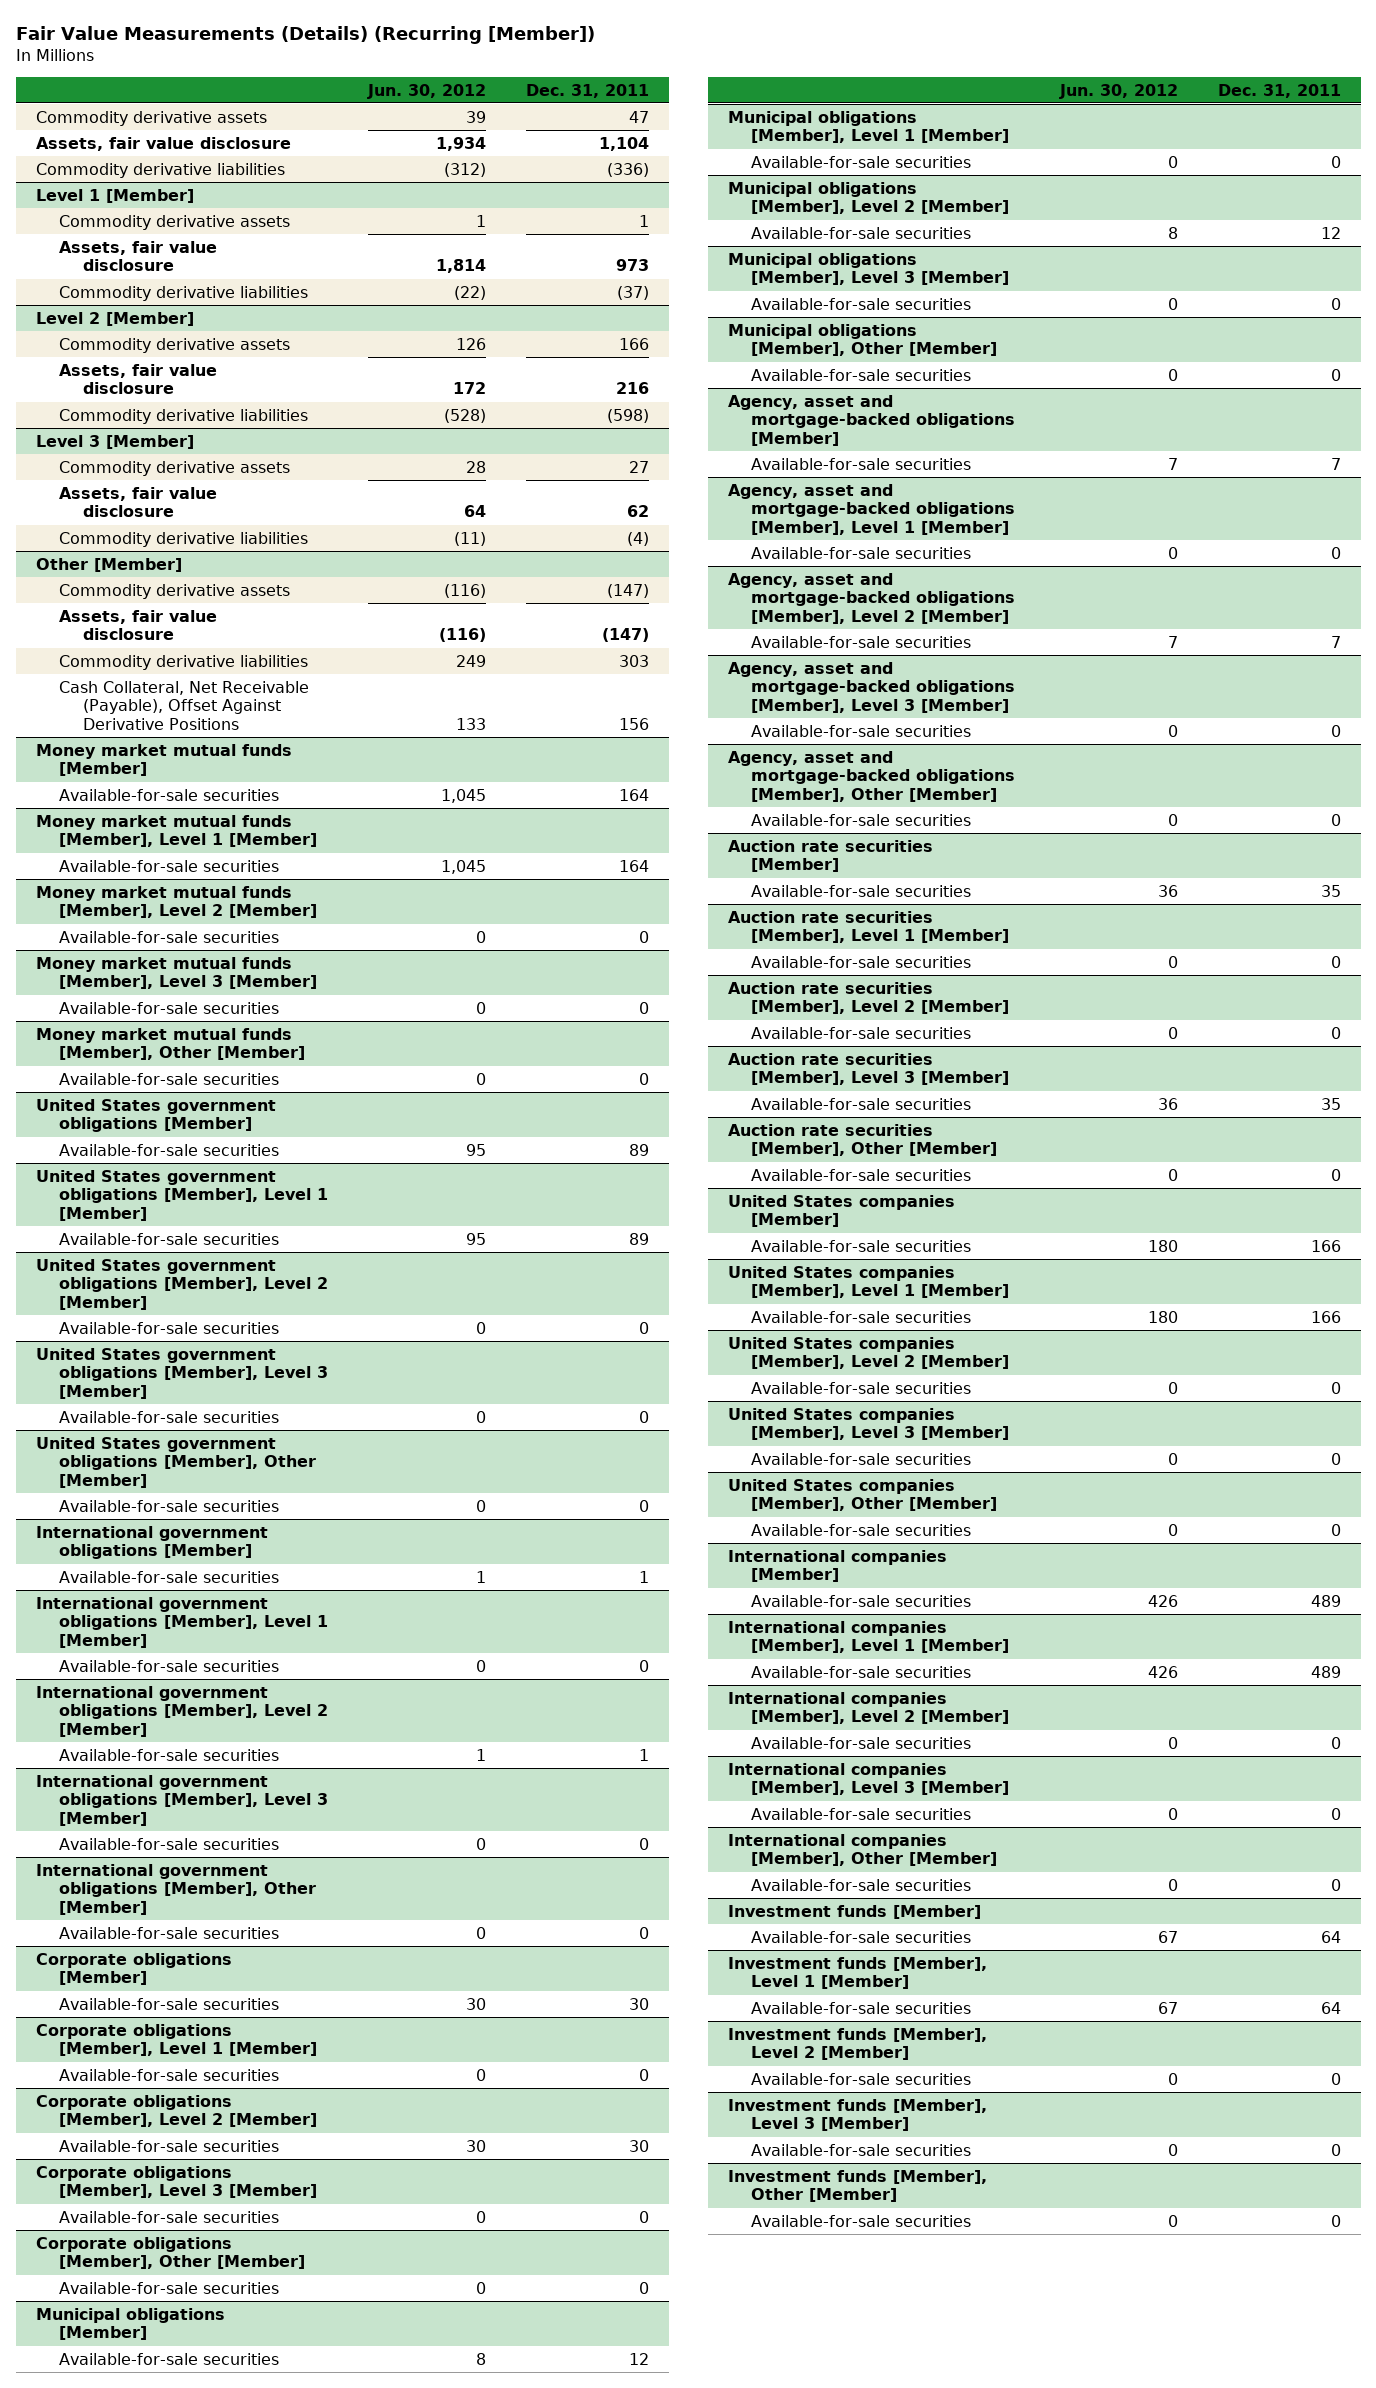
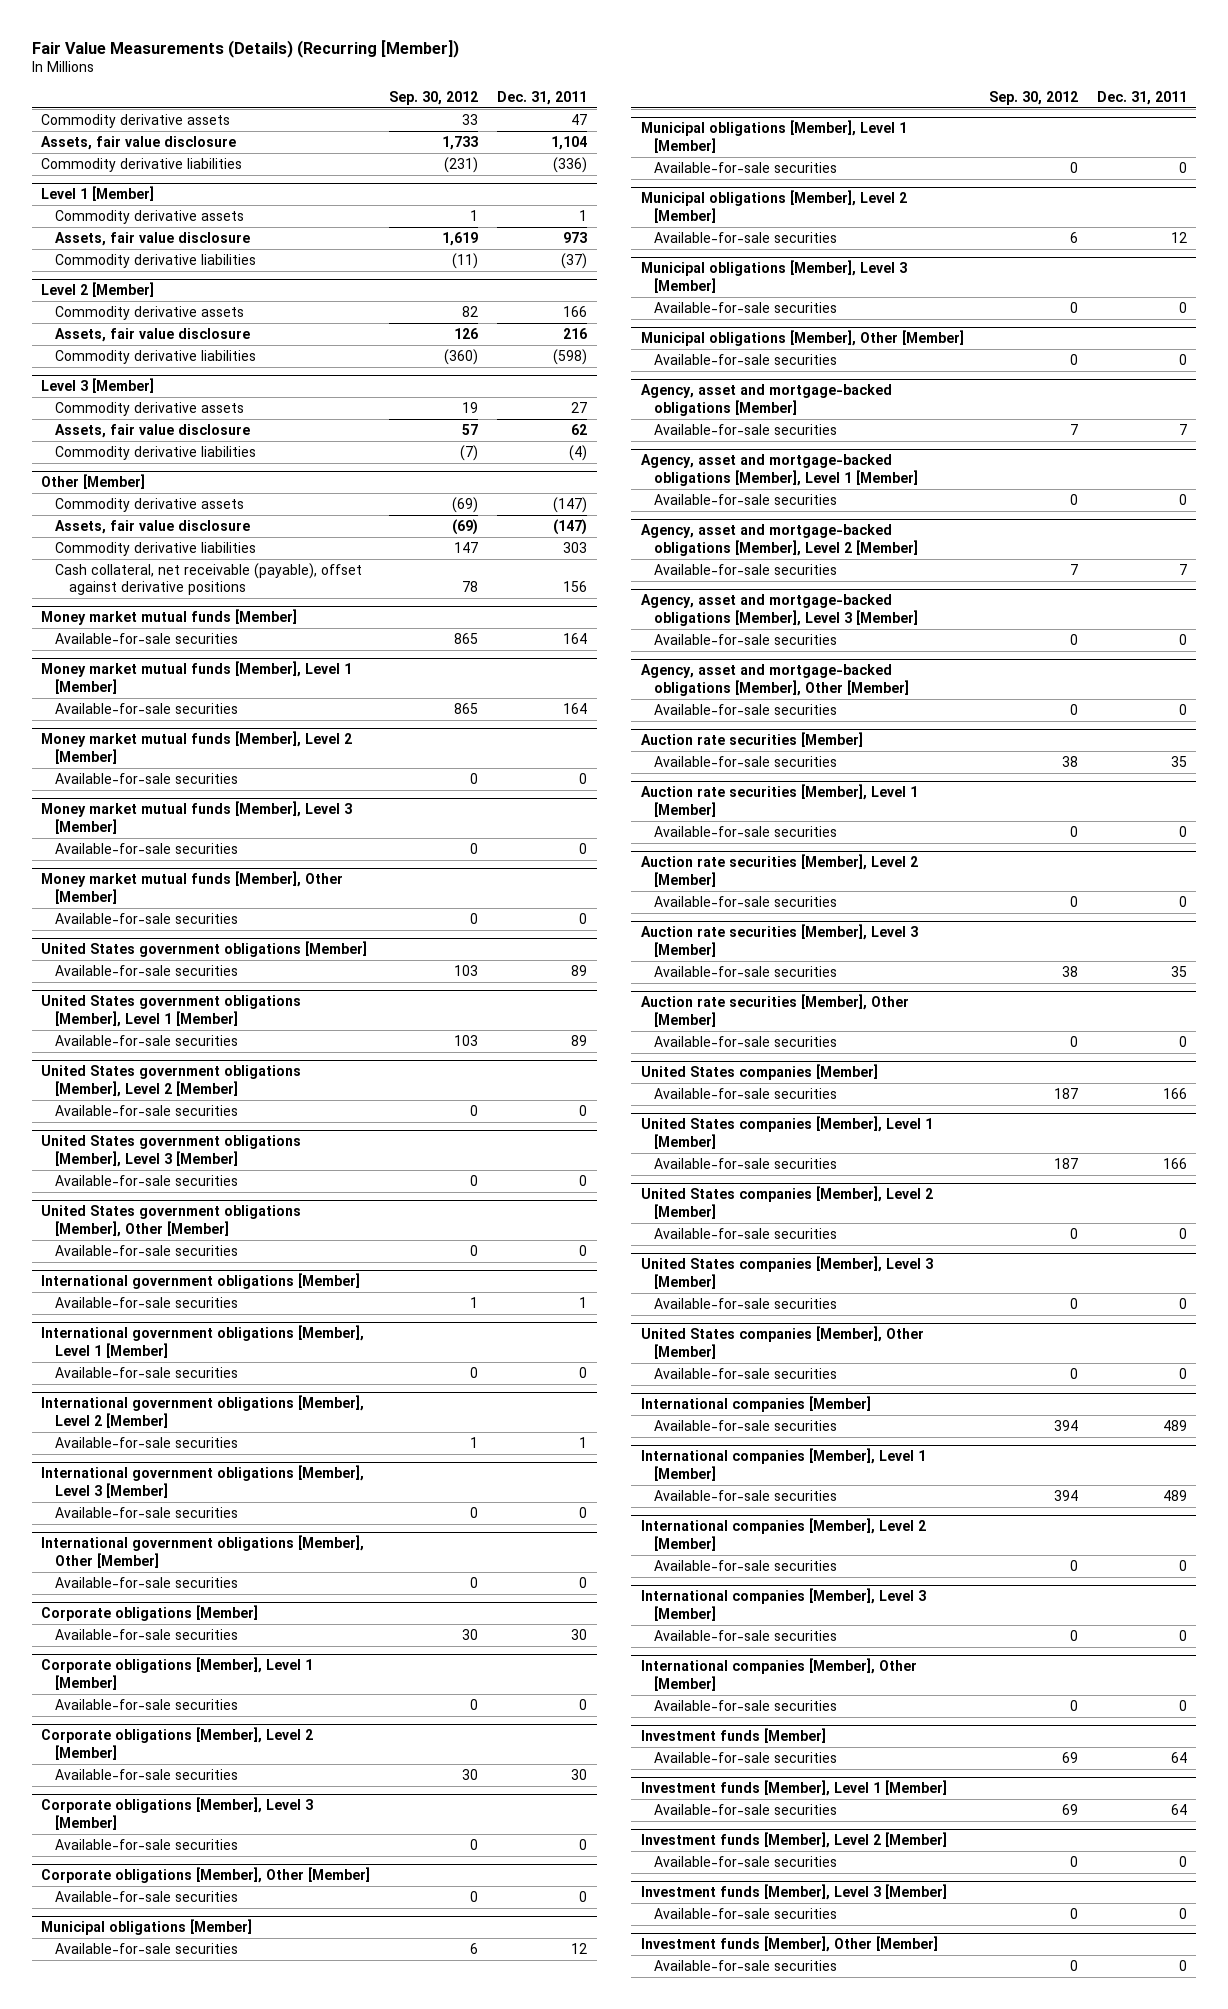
[367,83,487,99] Jun. 30, 2012 -> none
none -> [389,91,479,106] Sep. 30, 2012
[59,680,310,731] Cash Collateral, Net Receivable (Payable), Offset Against Derivative Positions -> [55,562,363,596] Cash collateral, net receivable (payable), offset against derivative positions

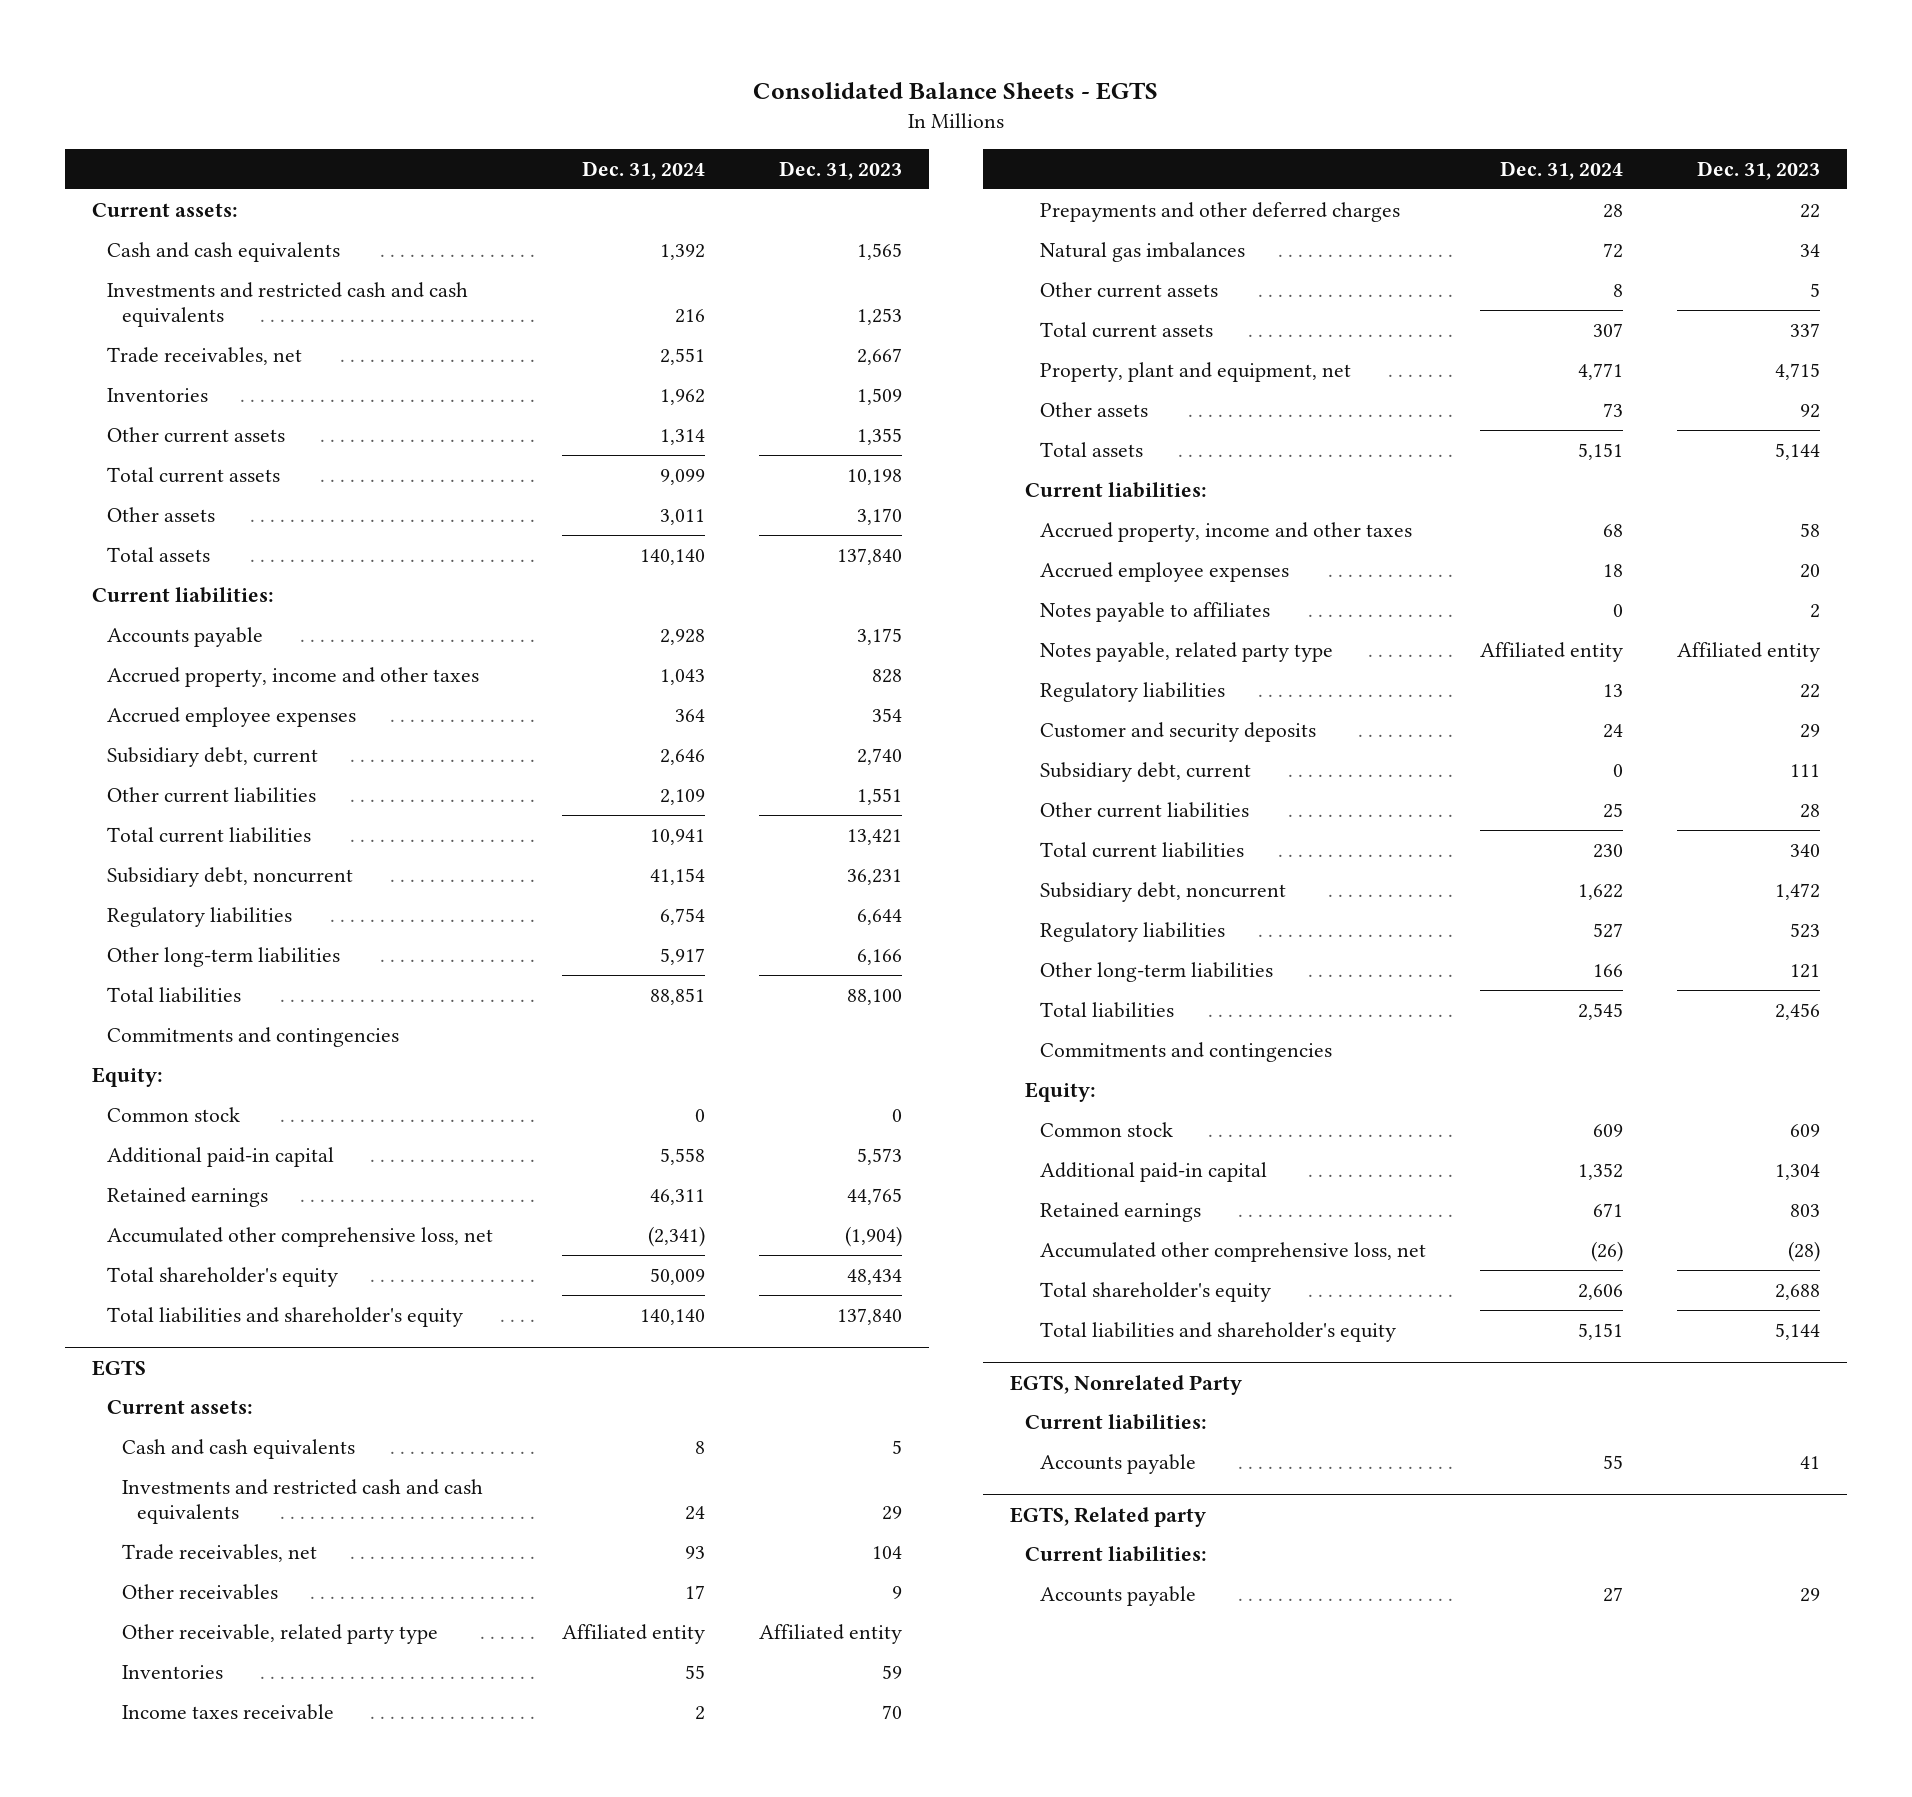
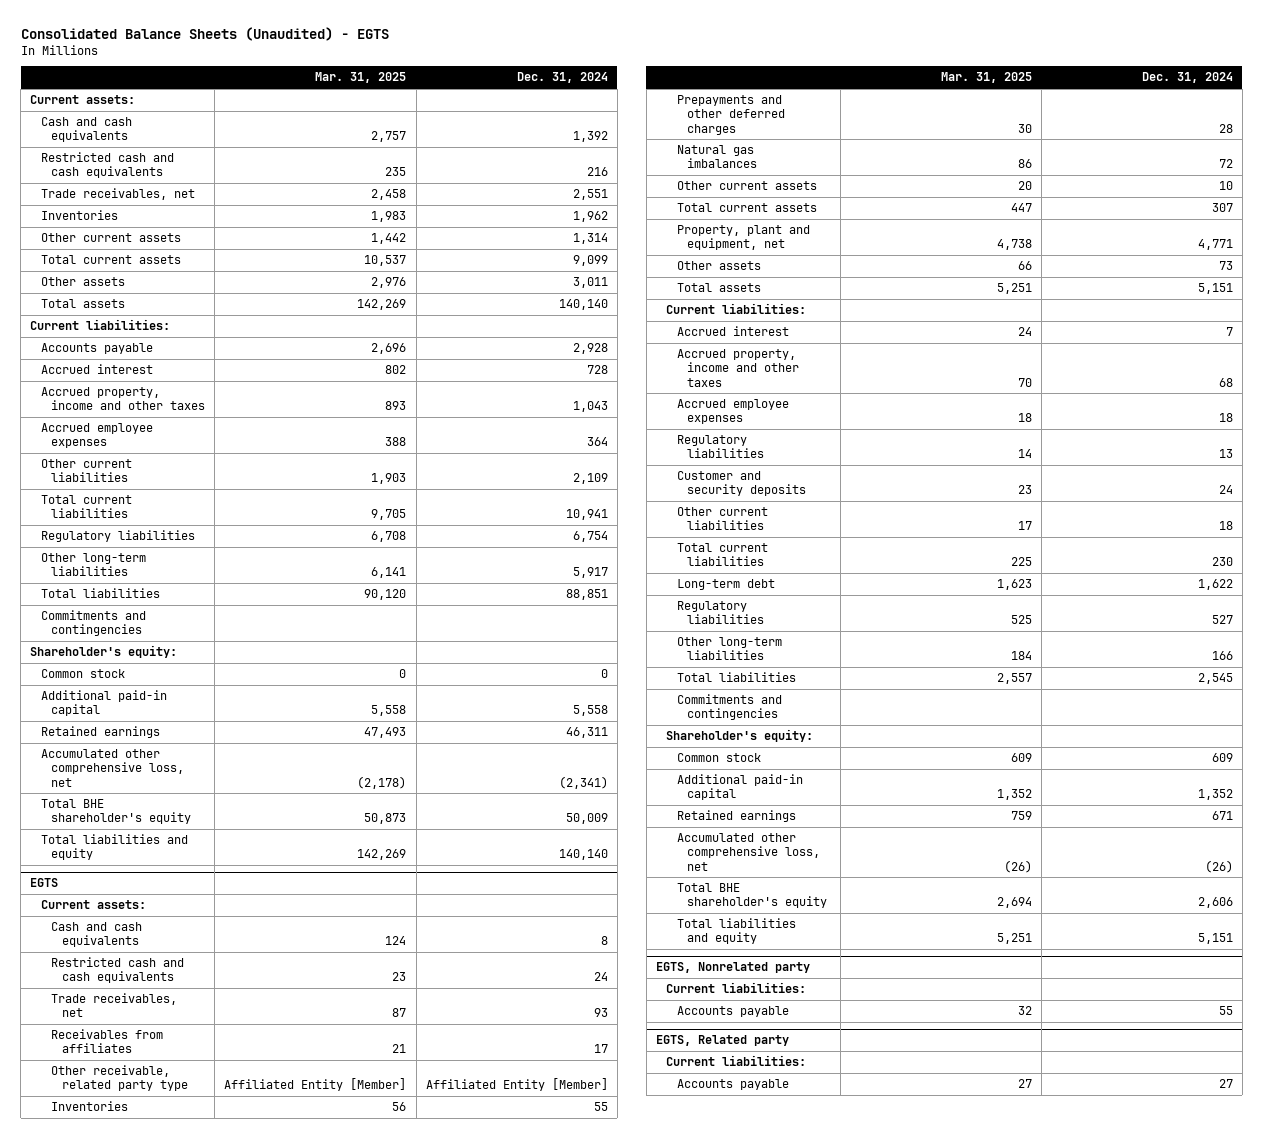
[753,81,1159,100] Consolidated Balance Sheets - EGTS -> [20,26,389,41] Consolidated Balance Sheets (Unaudited) - EGTS
[779,161,903,181] Dec. 31, 2023 -> none
none -> [315,72,407,84] Mar. 31, 2025
[107,281,469,328] Investments and restricted cash and cash equivalents -> [40,152,174,179] Restricted cash and cash equivalents
none -> [40,364,153,375] Accrued interest
[107,746,319,767] Subsidiary debt, current -> none
[107,866,354,887] Subsidiary debt, noncurrent -> none
[91,1066,163,1087] Equity: -> [30,645,178,659] Shareholder's equity:
[107,1266,339,1287] Total shareholder's equity -> [40,799,192,825] Total BHE shareholder's equity
[107,1306,464,1327] Total liabilities and shareholder's equity -> [40,834,188,861] Total liabilities and equity
[122,1478,484,1525] Investments and restricted cash and cash equivalents -> [51,957,185,984] Restricted cash and cash equivalents
[122,1583,279,1600] Other receivables -> [51,1029,164,1054] Receivables from affiliates
[562,1623,706,1644] Affiliated entity -> [425,1078,608,1092] Affiliated Entity [Member]
[122,1703,335,1720] Income taxes receivable -> none
[1613,283,1624,297] 8 -> [1218,181,1233,191] 10
none -> [676,326,789,337] Accrued interest
[1040,601,1271,622] Notes payable to affiliates -> none
[1040,641,1334,662] Notes payable, related party type -> none
[1040,761,1252,782] Subsidiary debt, current -> none
[1603,802,1624,818] 25 -> [1218,521,1233,531] 18
[1040,881,1287,902] Subsidiary debt, noncurrent -> [676,579,775,591] Long-term debt
[1025,1081,1097,1102] Equity: -> [666,729,814,743] Shareholder's equity:
[1040,1281,1272,1302] Total shareholder's equity -> [676,883,828,909] Total BHE shareholder's equity
[1040,1321,1397,1342] Total liabilities and shareholder's equity -> [676,918,796,945] Total liabilities and equity
[1010,1374,1243,1395] EGTS, Nonrelated Party -> [655,962,810,974] EGTS, Nonrelated party

